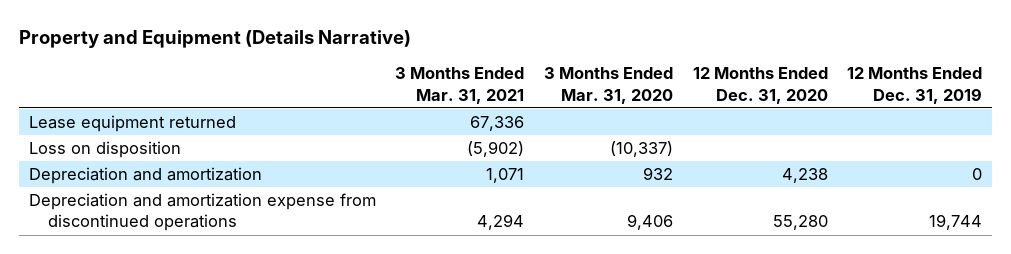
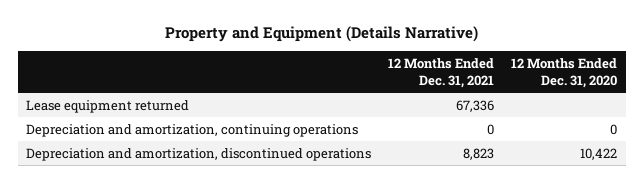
[395,67,525,104] 3 Months Ended Mar. 31, 2021 -> none
[543,67,673,104] 3 Months Ended Mar. 31, 2020 -> none
[847,67,983,104] 12 Months Ended Dec. 31, 2019 -> none
none -> [388,57,495,88] 12 Months Ended Dec. 31, 2021
[28,141,181,159] Loss on disposition -> none
[28,167,262,185] Depreciation and amortization -> [26,123,359,137] Depreciation and amortization, continuing operations
[781,168,828,184] 4,238 -> [610,123,618,135] 0
[28,193,376,232] Depreciation and amortization expense from discontinued operations -> [26,147,372,161] Depreciation and amortization, discontinued operations
[772,215,828,231] 55,280 -> [580,147,618,160] 10,422

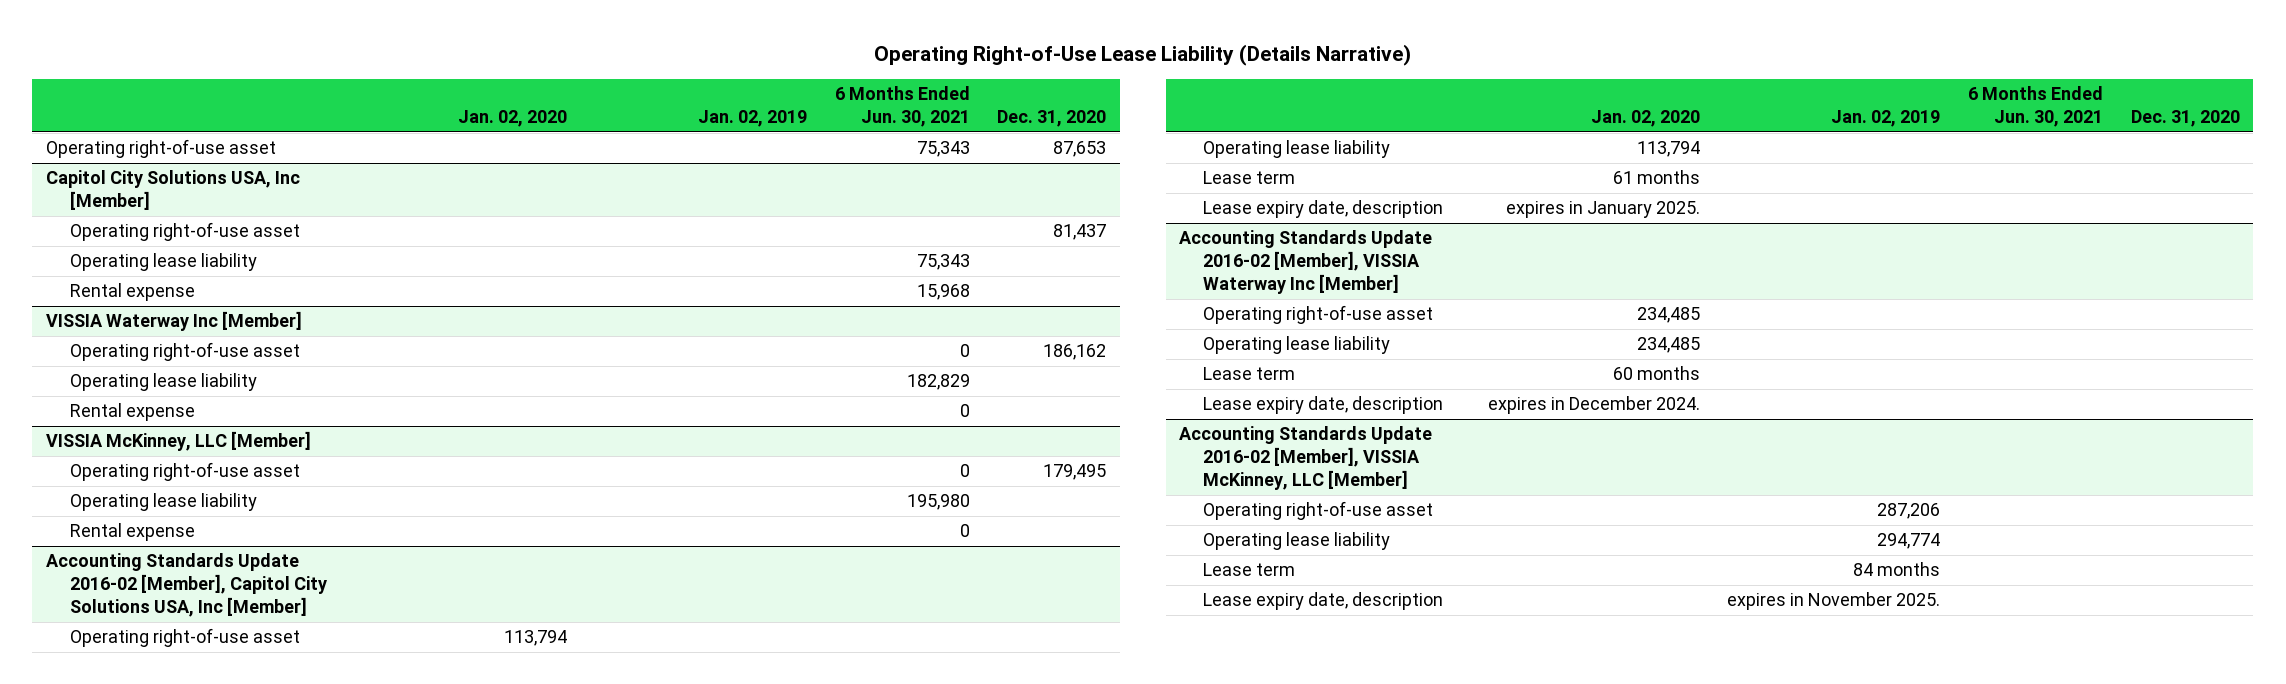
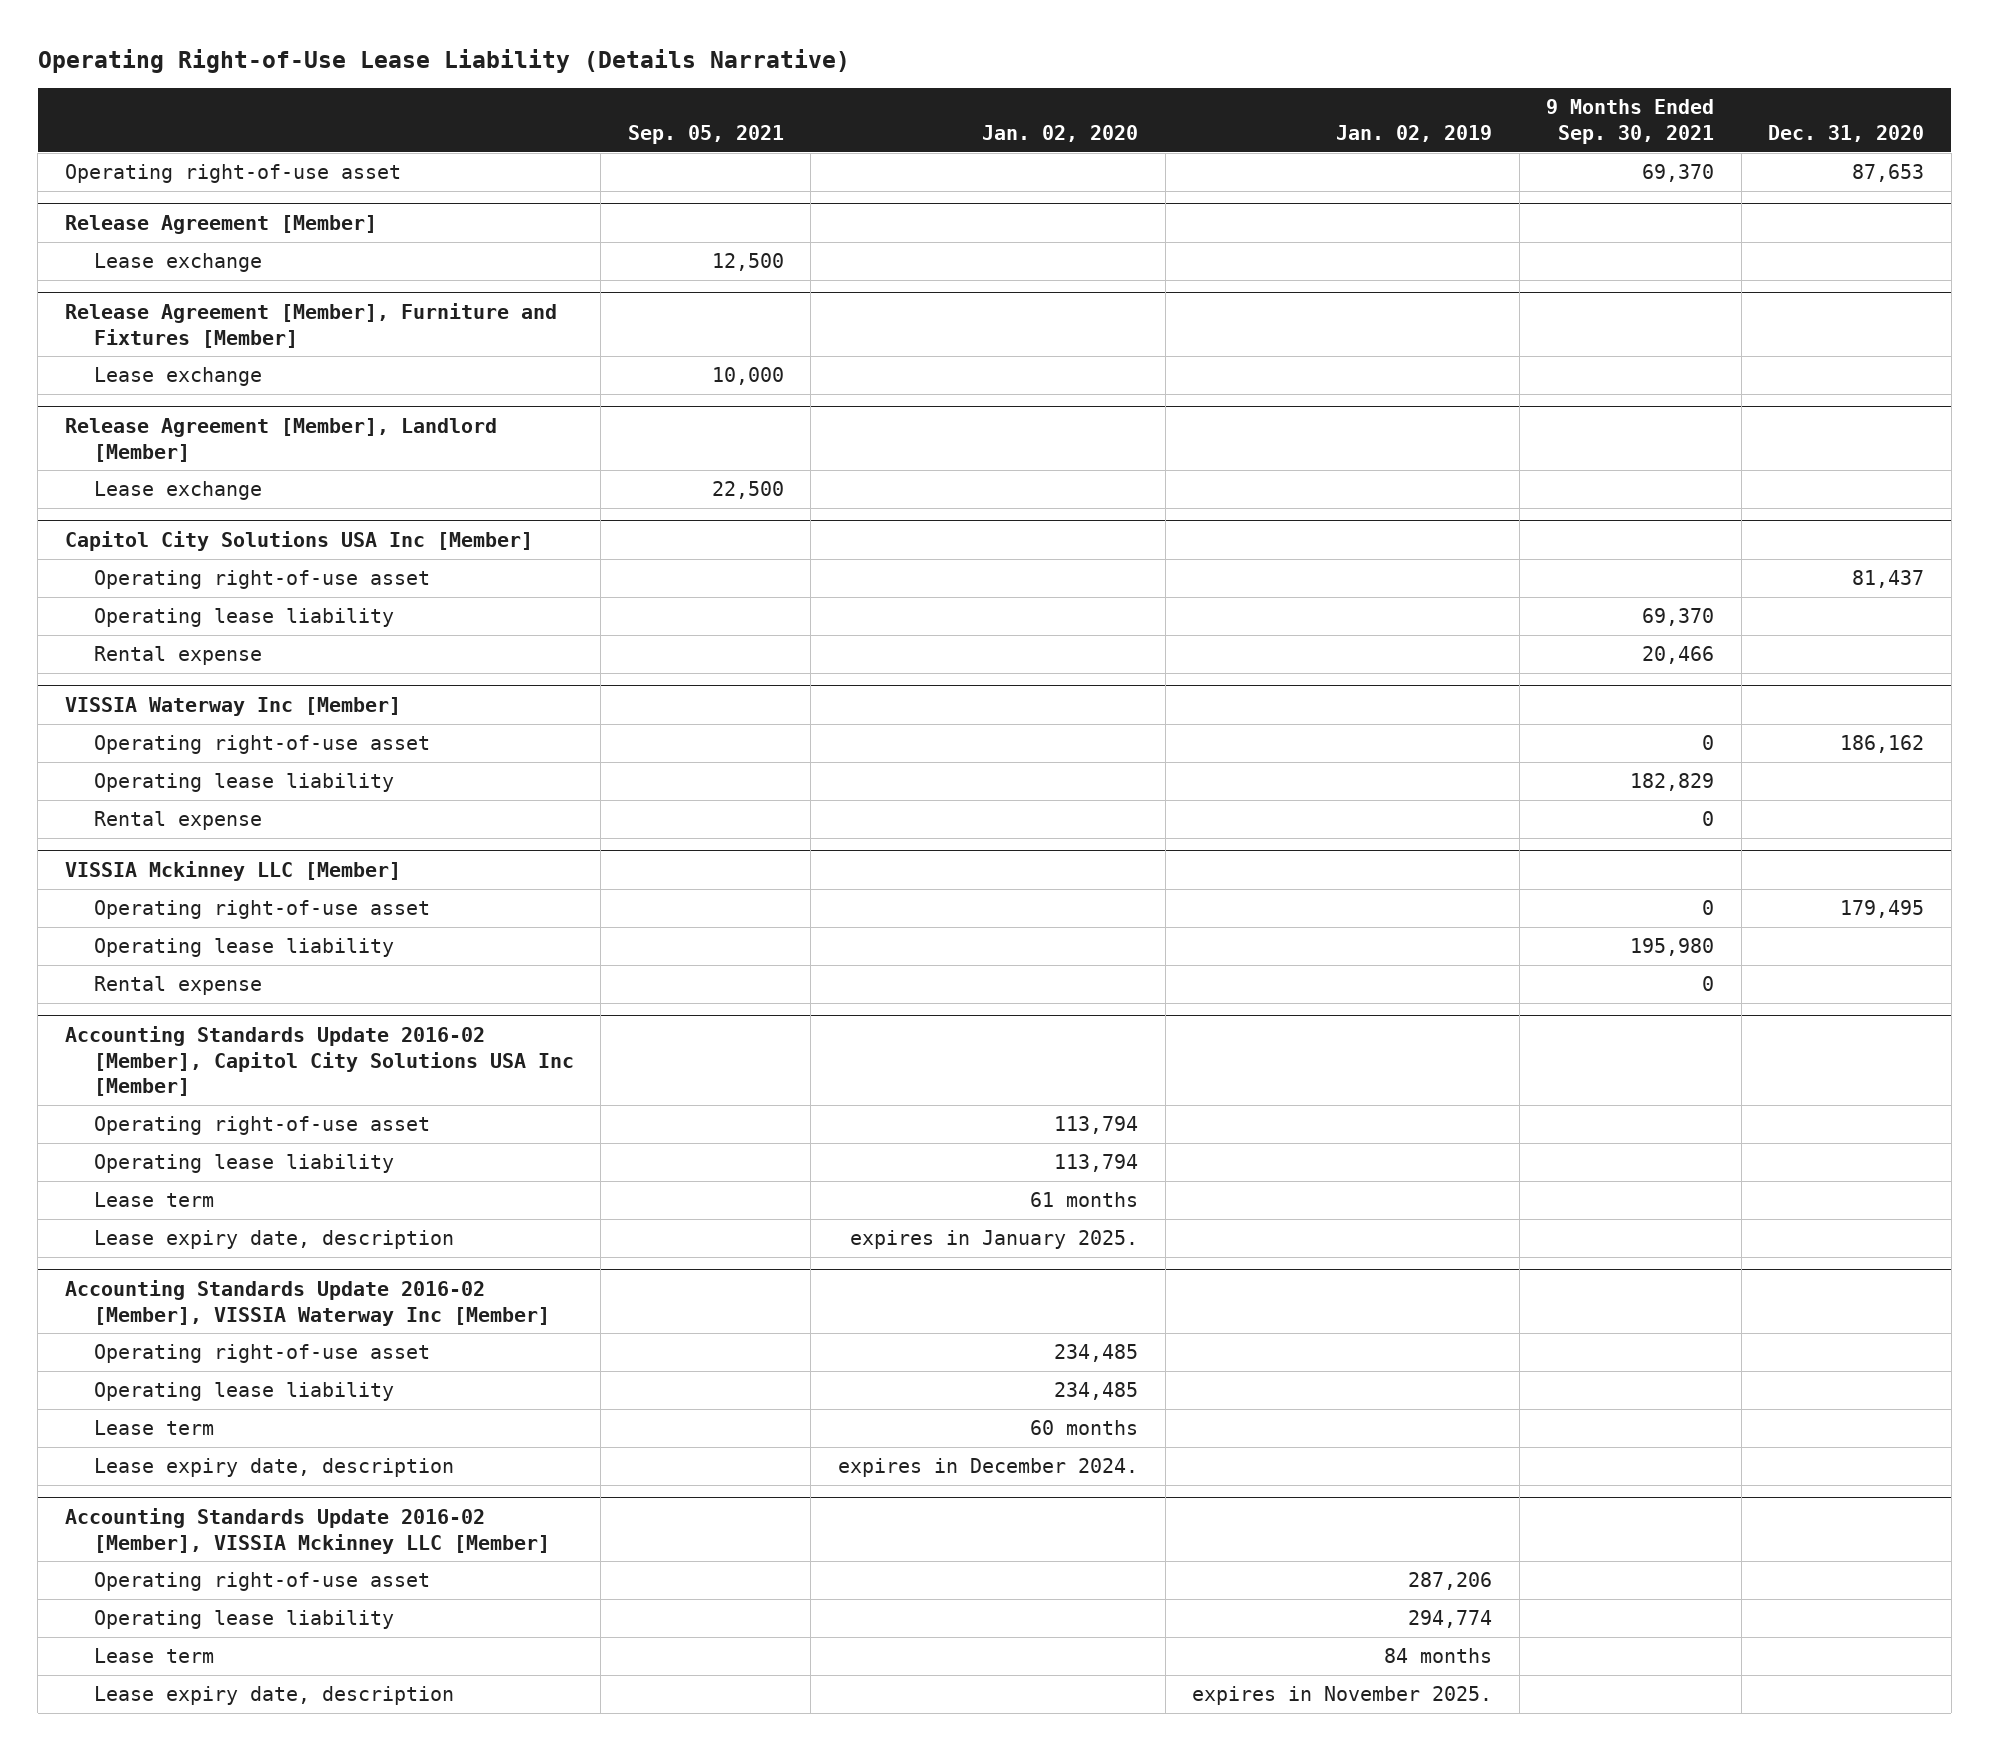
[834,86,970,128] 6 Months Ended Jun. 30, 2021 -> none
none -> [627,124,784,144] Sep. 05, 2021
none -> [1546,99,1715,144] 9 Months Ended Sep. 30, 2021
none -> [64,214,377,234] Release Agreement [Member]
none -> [93,253,262,273] Lease exchange
none -> [64,302,557,348] Release Agreement [Member], Furniture and Fixtures [Member]
none -> [93,367,262,387] Lease exchange
none -> [64,417,497,462] Release Agreement [Member], Landlord [Member]
none -> [93,481,262,501] Lease exchange
[46,170,301,211] Capitol City Solutions USA, Inc [Member] -> [64,530,533,551] Capitol City Solutions USA Inc [Member]
[46,431,312,452] VISSIA McKinney, LLC [Member] -> [64,860,401,881] VISSIA Mckinney LLC [Member]
[46,553,328,618] Accounting Standards Update 2016-02 [Member], Capitol City Solutions USA, Inc [Member] -> [64,1025,574,1097] Accounting Standards Update 2016-02 [Member], Capitol City Solutions USA Inc [Member]
[1179,426,1433,491] Accounting Standards Update 2016-02 [Member], VISSIA McKinney, LLC [Member] -> [64,1507,550,1554] Accounting Standards Update 2016-02 [Member], VISSIA Mckinney LLC [Member]

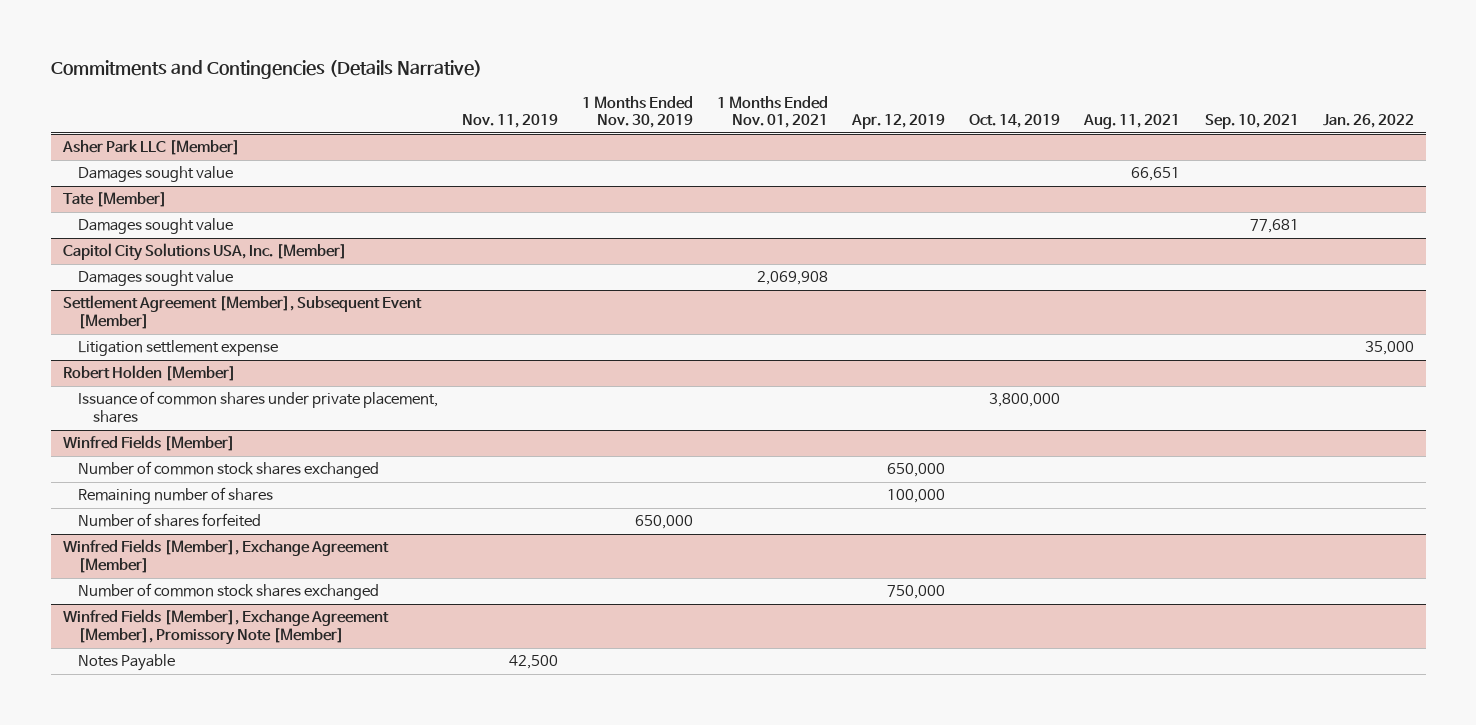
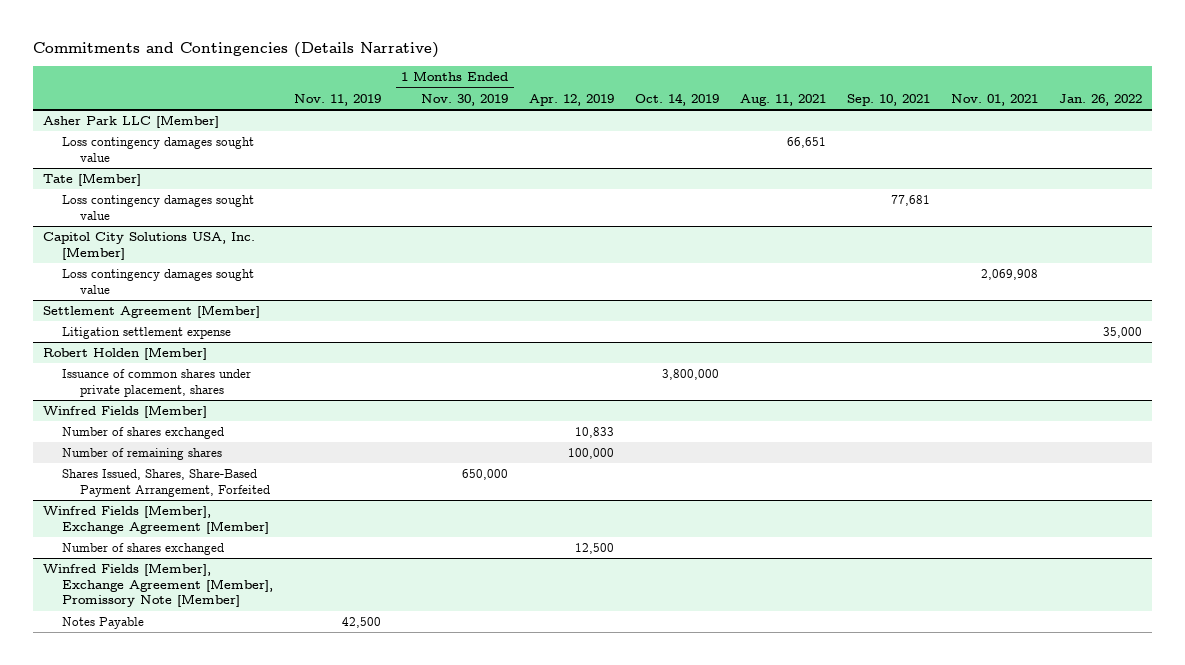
[717,95,829,129] 1 Months Ended Nov. 01, 2021 -> none
none -> [950,93,1038,106] Nov. 01, 2021
[77,166,233,183] Damages sought value -> [61,137,254,162] Loss contingency damages sought value
[77,218,233,235] Damages sought value -> [61,195,254,220] Loss contingency damages sought value
[77,270,233,287] Damages sought value -> [61,269,254,294] Loss contingency damages sought value
[62,295,422,330] Settlement Agreement [Member], Subsequent Event [Member] -> [43,305,261,319] Settlement Agreement [Member]
[77,461,379,479] Number of common stock shares exchanged -> [61,427,224,440] Number of shares exchanged
[887,463,946,478] 650,000 -> [575,427,615,439] 10,833
[77,487,273,505] Remaining number of shares -> [61,448,222,461] Number of remaining shares
[77,513,261,528] Number of shares forfeited -> [61,469,270,497] Shares Issued, Shares, Share-Based Payment Arrangement, Forfeited
[77,583,379,601] Number of common stock shares exchanged -> [61,543,224,556] Number of shares exchanged
[887,585,946,600] 750,000 -> [575,543,615,555] 12,500

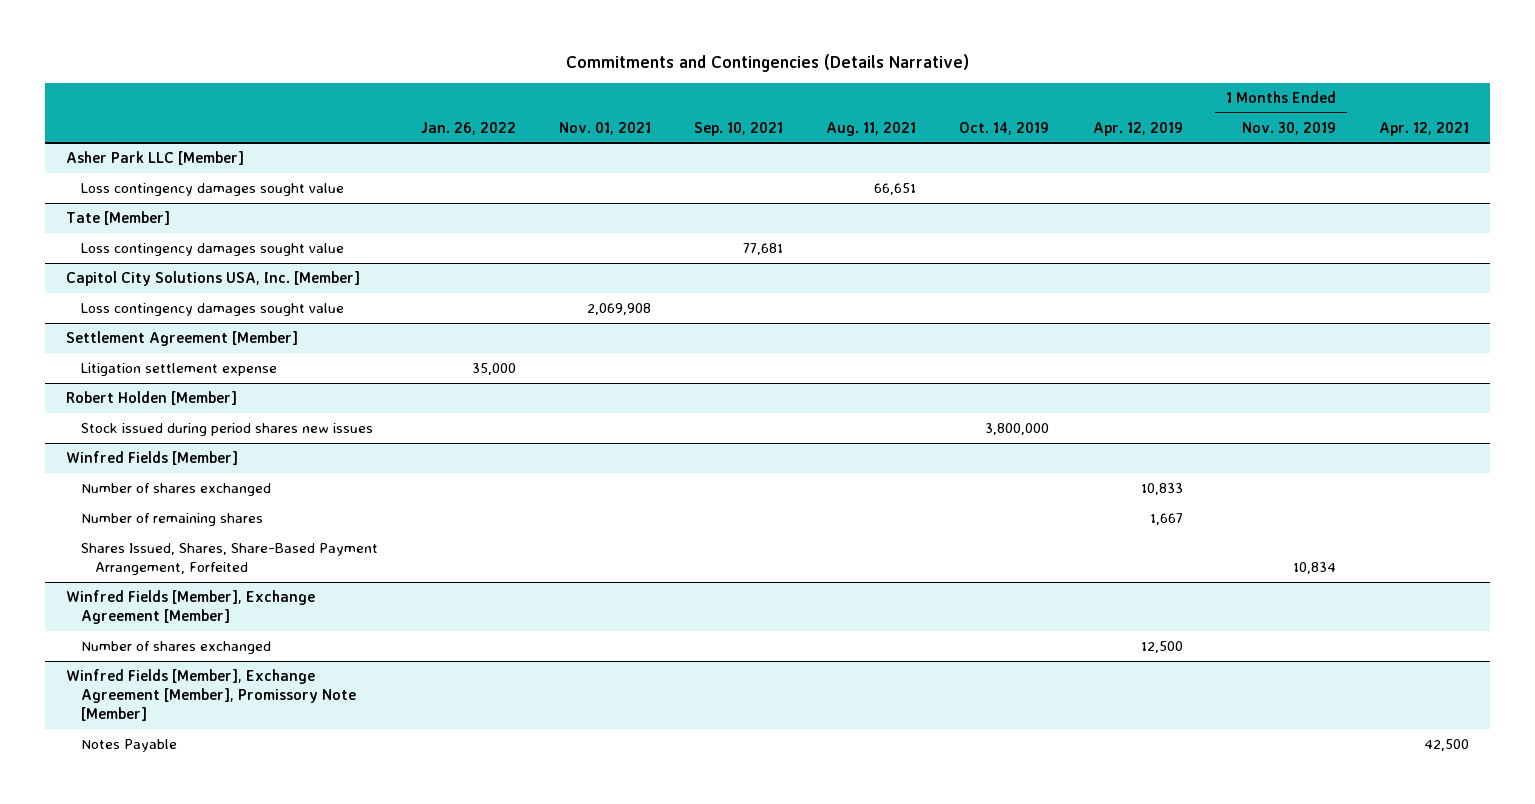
[293,93,381,106] Nov. 11, 2019 -> none
none -> [1378,121,1469,136] Apr. 12, 2021
[61,369,251,397] Issuance of common shares under private placement, shares -> [80,422,373,436] Stock issued during period shares new issues
[568,448,615,460] 100,000 -> [1149,512,1183,525] 1,667
[462,469,509,481] 650,000 -> [1292,561,1336,574] 10,834

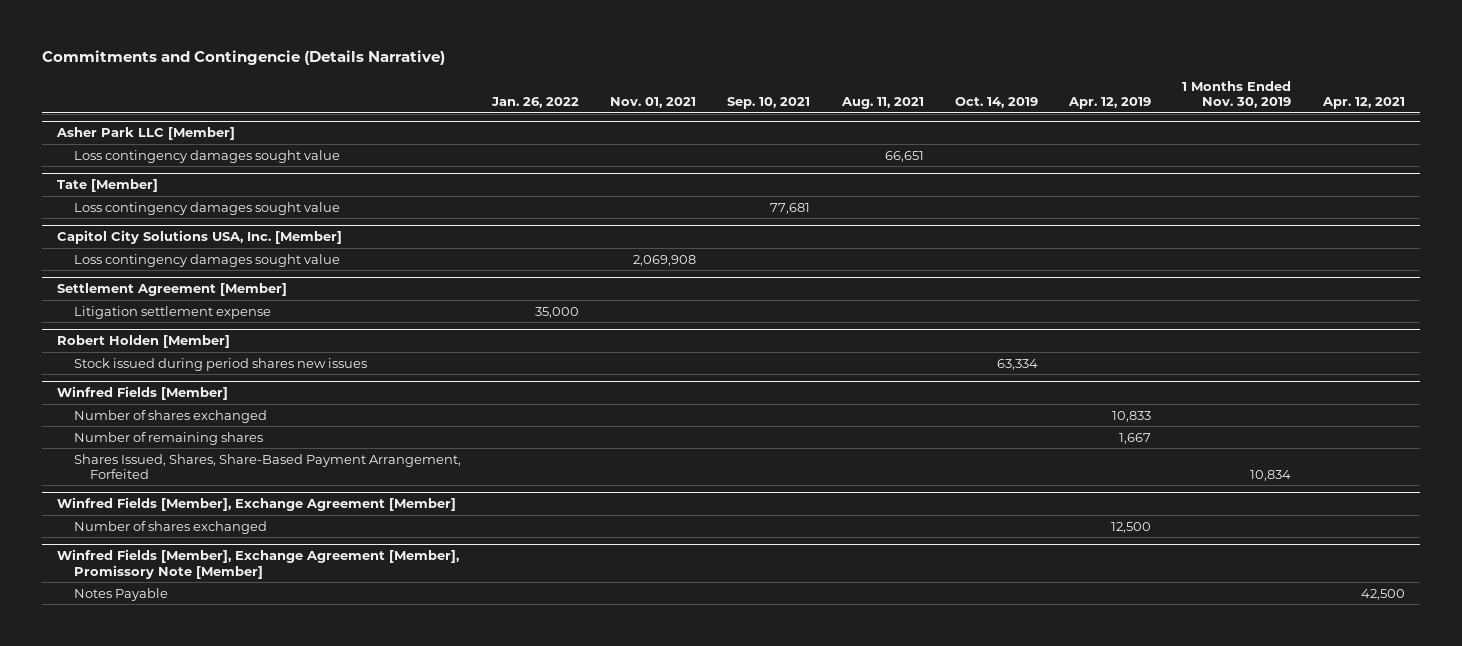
[565,53,969,72] Commitments and Contingencies (Details Narrative) -> [41,50,445,66] Commitments and Contingencie (Details Narrative)
[985,422,1050,435] 3,800,000 -> [996,358,1038,370] 63,334

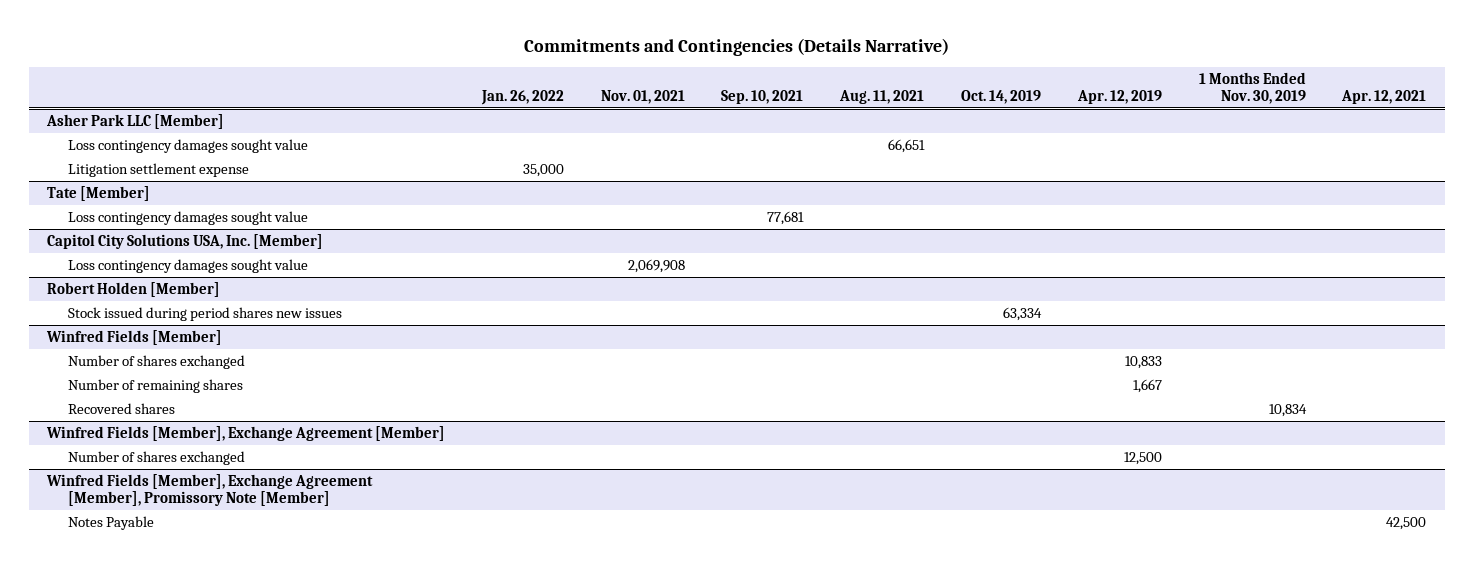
[41,50,445,66] Commitments and Contingencie (Details Narrative) -> [523,37,949,56] Commitments and Contingencies (Details Narrative)
none -> [67,162,249,177] Litigation settlement expense
[57,283,288,297] Settlement Agreement [Member] -> none
[73,305,271,319] Litigation settlement expense -> none
[73,453,461,479] Shares Issued, Shares, Share-Based Payment Arrangement, Forfeited -> [67,402,175,414] Recovered shares

